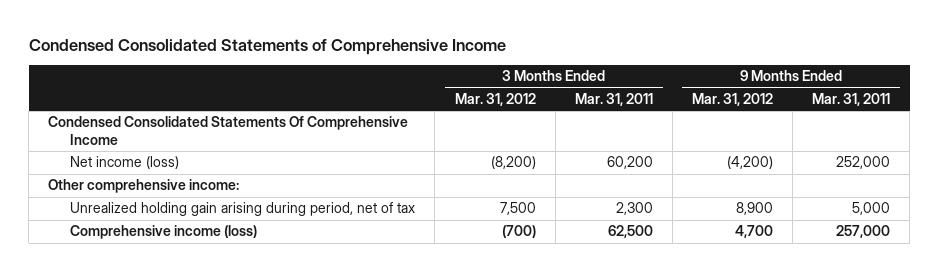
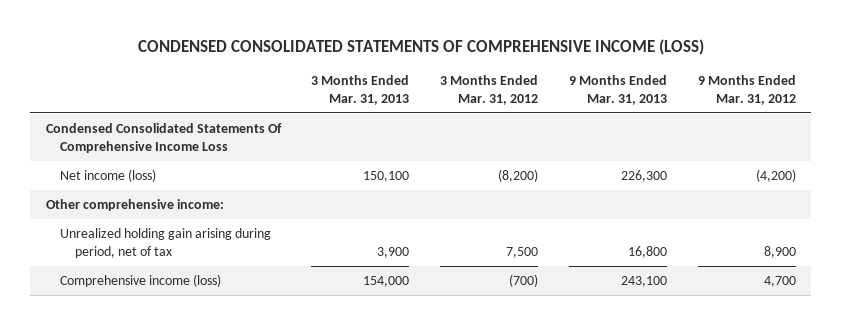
[28,38,506,55] Condensed Consolidated Statements of Comprehensive Income -> [137,39,704,56] CONDENSED CONSOLIDATED STATEMENTS OF COMPREHENSIVE INCOME (LOSS)
[574,92,653,106] Mar. 31, 2011 -> none
[812,92,891,106] Mar. 31, 2011 -> none
none -> [311,75,410,106] 3 Months Ended Mar. 31, 2013
none -> [568,75,667,106] 9 Months Ended Mar. 31, 2013
[48,116,409,145] Condensed Consolidated Statements Of Comprehensive Income -> [45,122,282,153] Condensed Consolidated Statements Of Comprehensive Income Loss

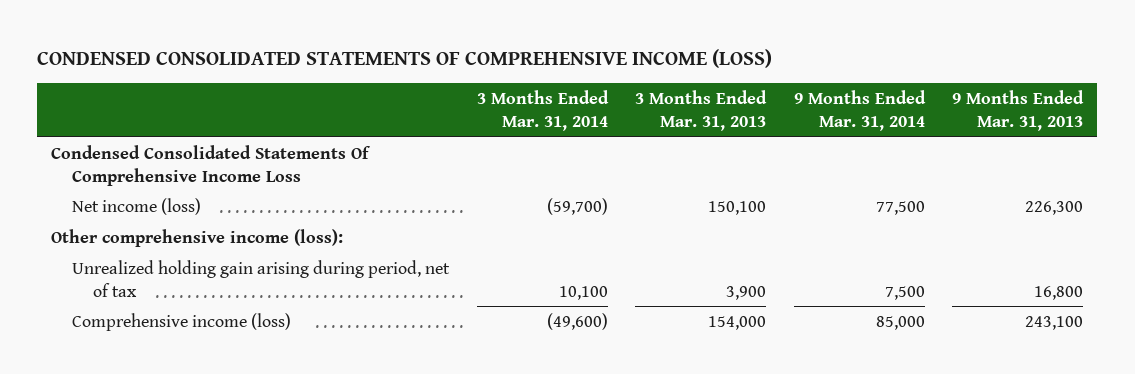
[440,75,539,106] 3 Months Ended Mar. 31, 2012 -> none
[697,75,796,106] 9 Months Ended Mar. 31, 2012 -> none
none -> [476,90,609,131] 3 Months Ended Mar. 31, 2014
none -> [793,90,926,131] 9 Months Ended Mar. 31, 2014
[45,198,224,211] Other comprehensive income: -> [51,228,344,247] Other comprehensive income (loss):

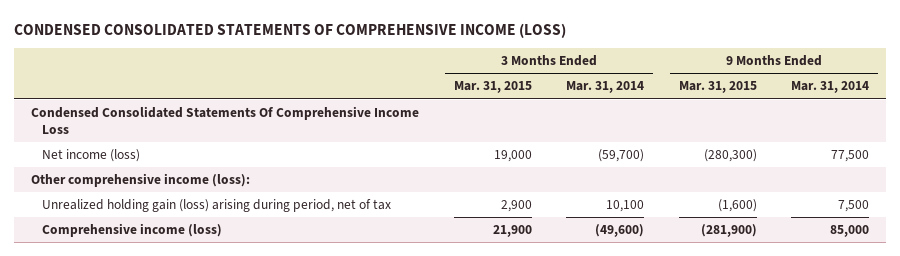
[635,90,768,131] 3 Months Ended Mar. 31, 2013 -> none
[952,90,1085,131] 9 Months Ended Mar. 31, 2013 -> none
none -> [453,81,532,94] Mar. 31, 2015
none -> [678,81,757,94] Mar. 31, 2015
[72,259,451,297] Unrealized holding gain arising during period, net of tax -> [42,199,392,213] Unrealized holding gain (loss) arising during period, net of tax

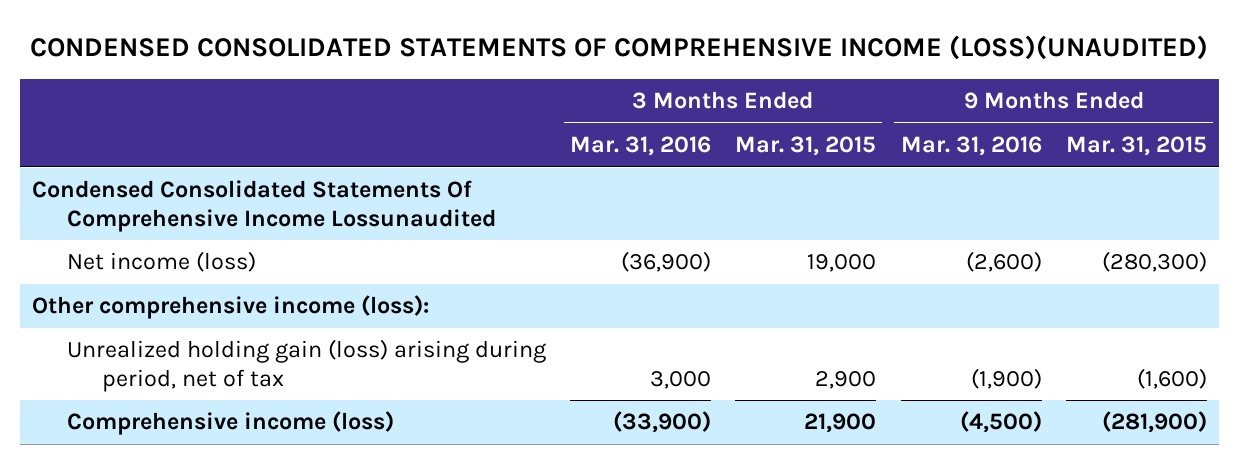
[13,22,566,38] CONDENSED CONSOLIDATED STATEMENTS OF COMPREHENSIVE INCOME (LOSS) -> [30,34,1209,60] CONDENSED CONSOLIDATED STATEMENTS OF COMPREHENSIVE INCOME (LOSS)(UNAUDITED)
[566,81,645,94] Mar. 31, 2014 -> none
[791,81,870,94] Mar. 31, 2014 -> none
none -> [570,136,712,157] Mar. 31, 2016
none -> [900,136,1042,157] Mar. 31, 2016
[31,106,420,135] Condensed Consolidated Statements Of Comprehensive Income Loss -> [31,180,497,232] Condensed Consolidated Statements Of Comprehensive Income Lossunaudited

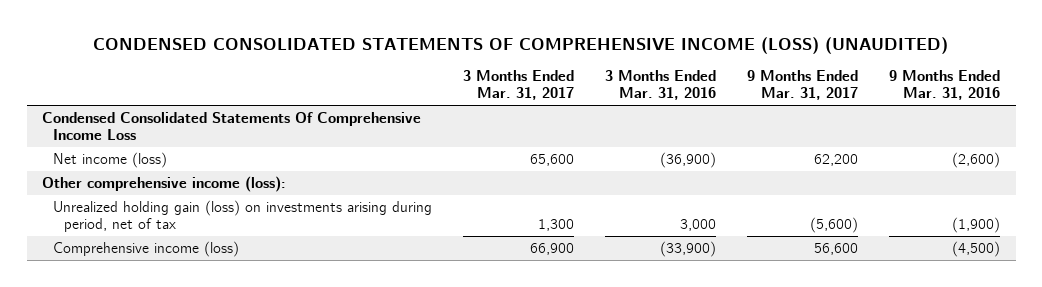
[30,34,1209,60] CONDENSED CONSOLIDATED STATEMENTS OF COMPREHENSIVE INCOME (LOSS)(UNAUDITED) -> [93,36,949,54] CONDENSED CONSOLIDATED STATEMENTS OF COMPREHENSIVE INCOME (LOSS) (UNAUDITED)
[735,136,877,157] Mar. 31, 2015 -> none
[1065,136,1207,157] Mar. 31, 2015 -> none
none -> [463,70,575,101] 3 Months Ended Mar. 31, 2017
none -> [747,70,859,101] 9 Months Ended Mar. 31, 2017
[31,180,497,232] Condensed Consolidated Statements Of Comprehensive Income Lossunaudited -> [42,111,422,141] Condensed Consolidated Statements Of Comprehensive Income Loss
[67,339,547,392] Unrealized holding gain (loss) arising during period, net of tax -> [53,199,433,233] Unrealized holding gain (loss) on investments arising during period, net of tax

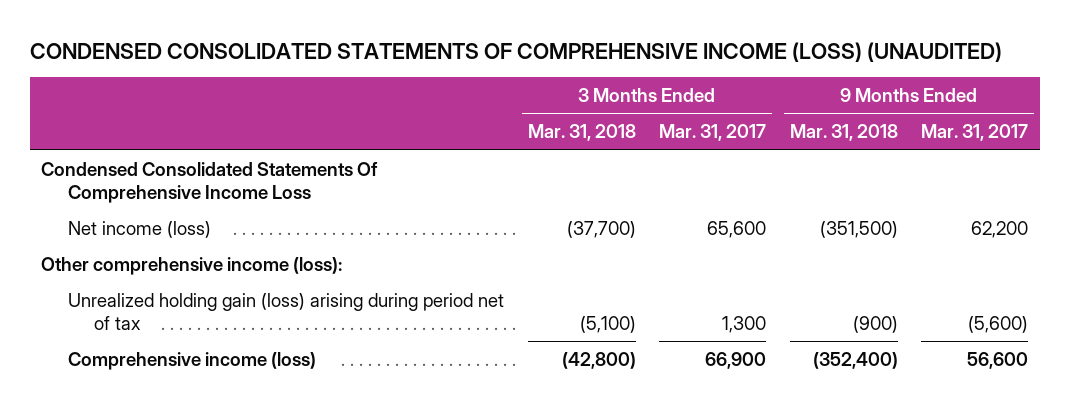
[605,70,717,101] 3 Months Ended Mar. 31, 2016 -> none
[889,70,1001,101] 9 Months Ended Mar. 31, 2016 -> none
none -> [527,124,636,142] Mar. 31, 2018
none -> [789,124,898,142] Mar. 31, 2018
[53,199,433,233] Unrealized holding gain (loss) on investments arising during period, net of tax -> [67,292,504,330] Unrealized holding gain (loss) arising during period net of tax

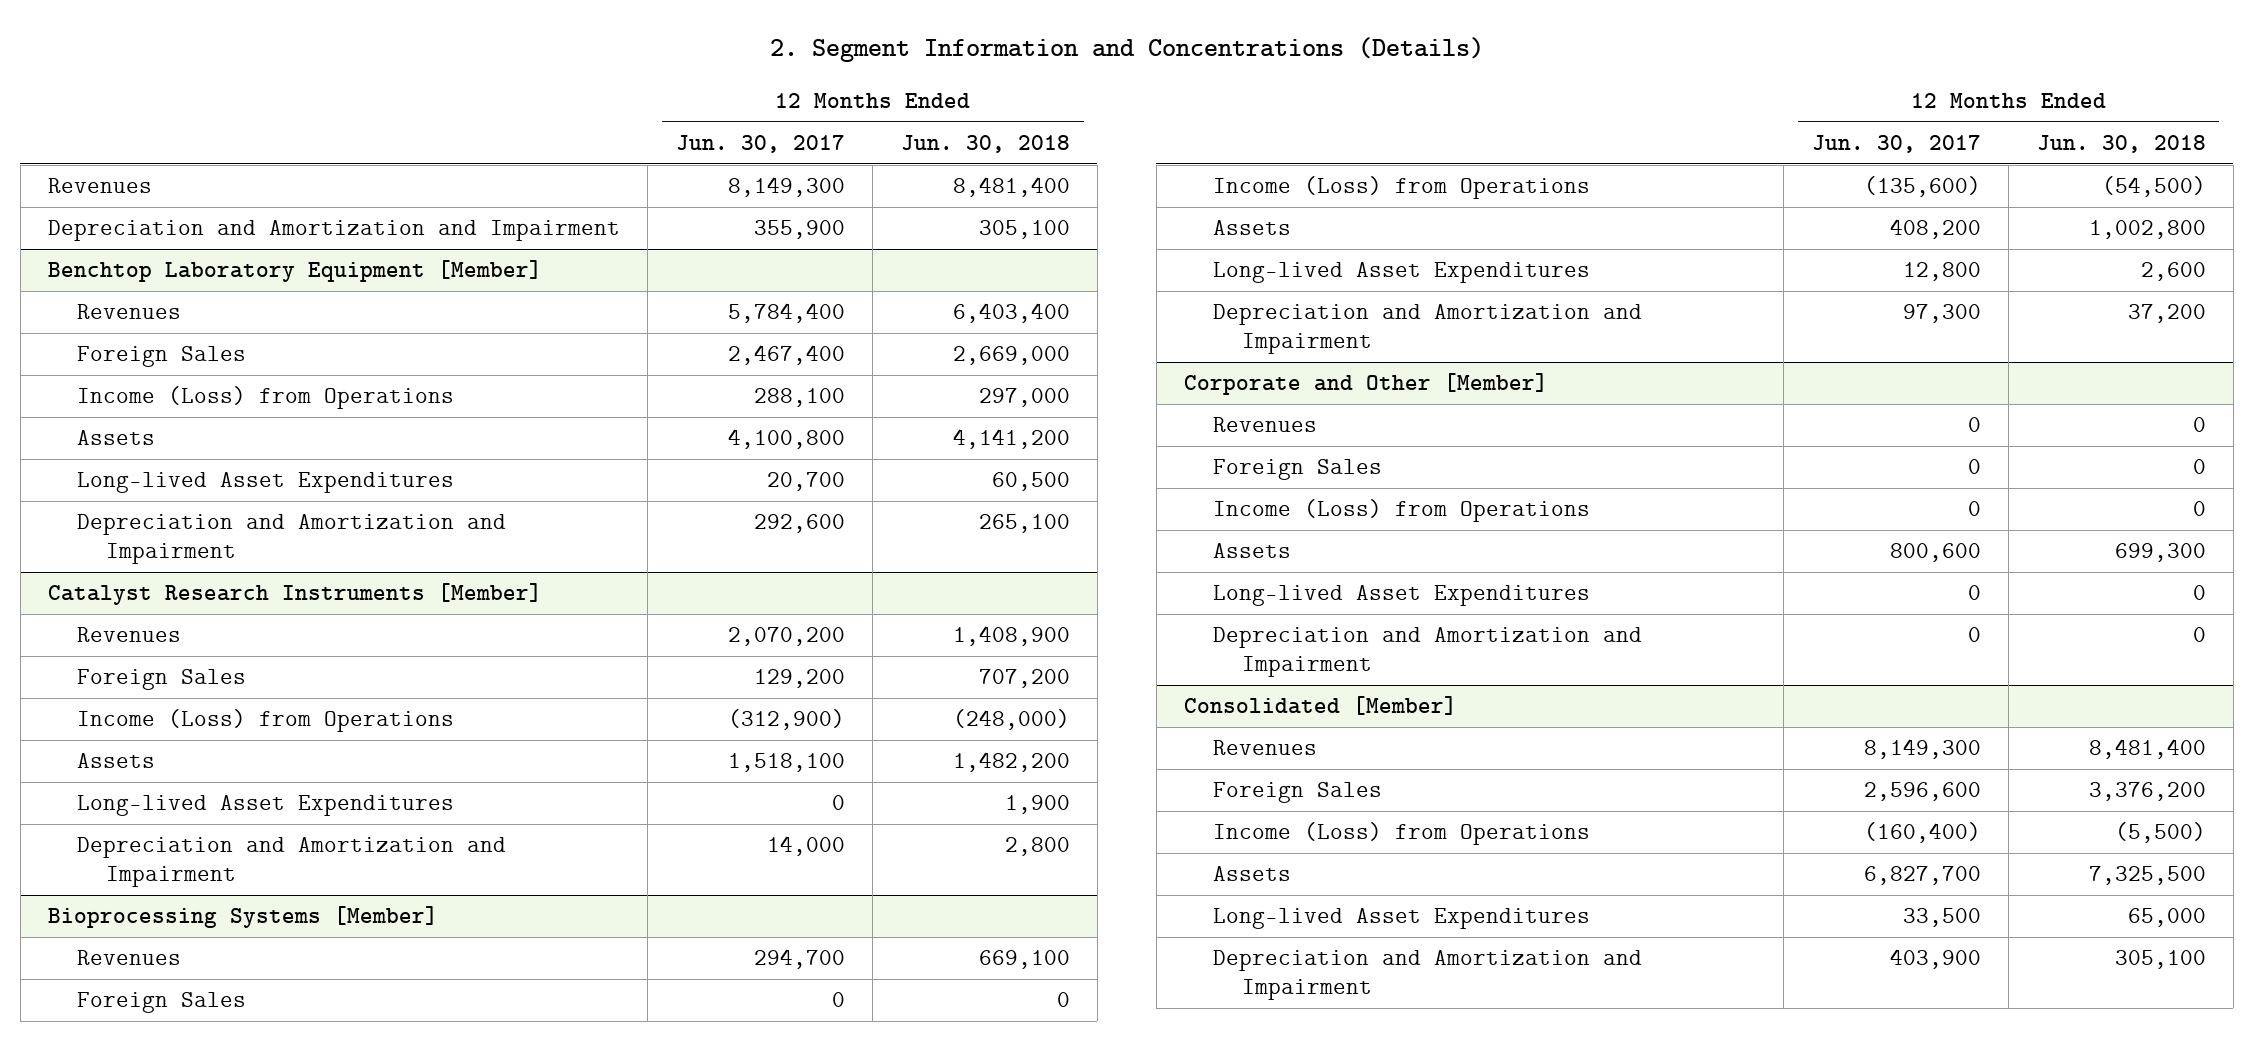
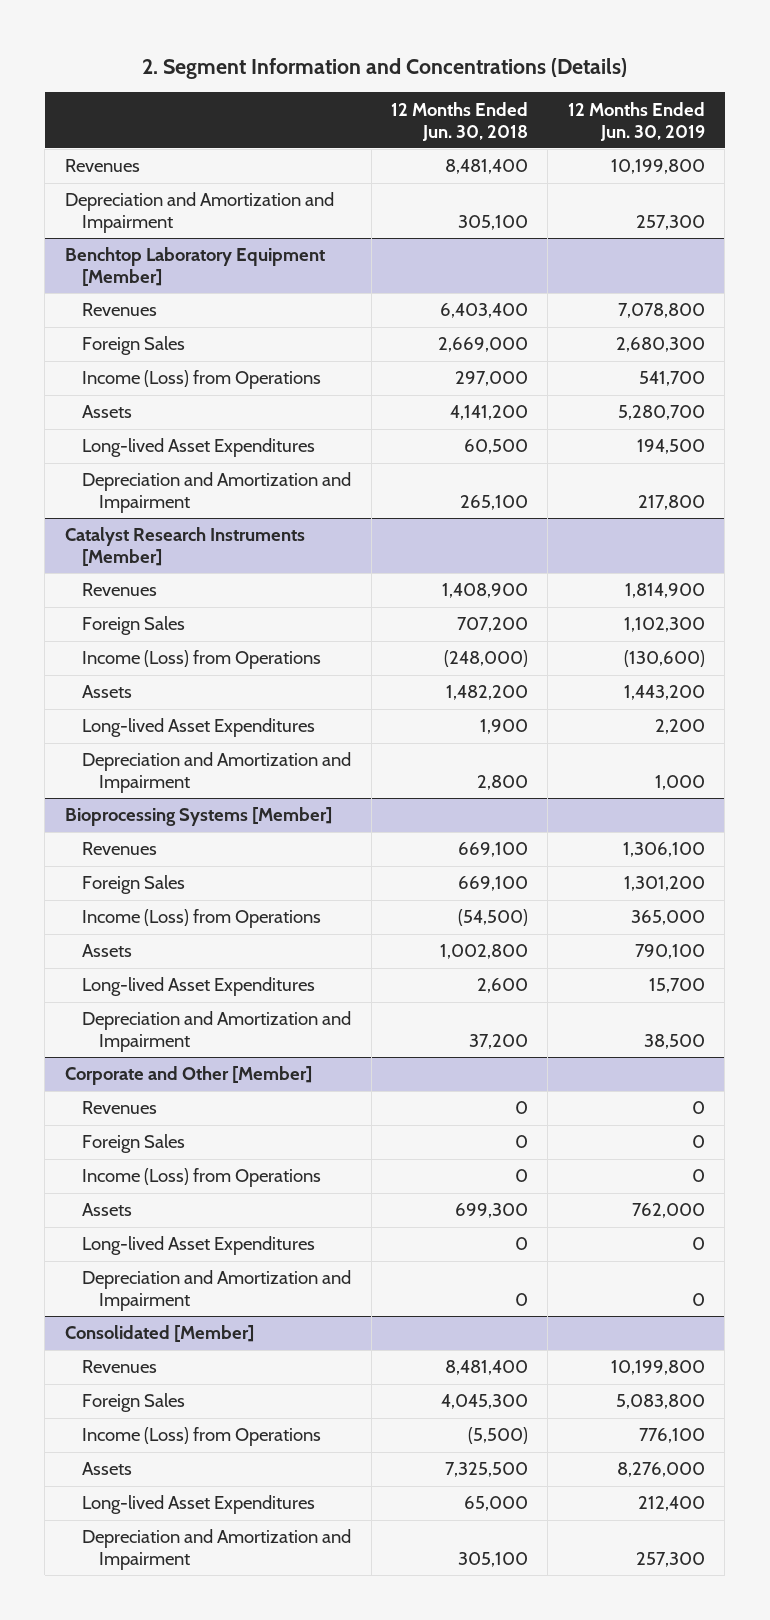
[675,134,845,153] Jun. 30, 2017 -> none
none -> [567,101,705,141] 12 Months Ended Jun. 30, 2019
[1056,992,1070,1008] 0 -> [457,876,528,892] 669,100
[2088,782,2206,802] 3,376,200 -> [440,1394,528,1410] 4,045,300

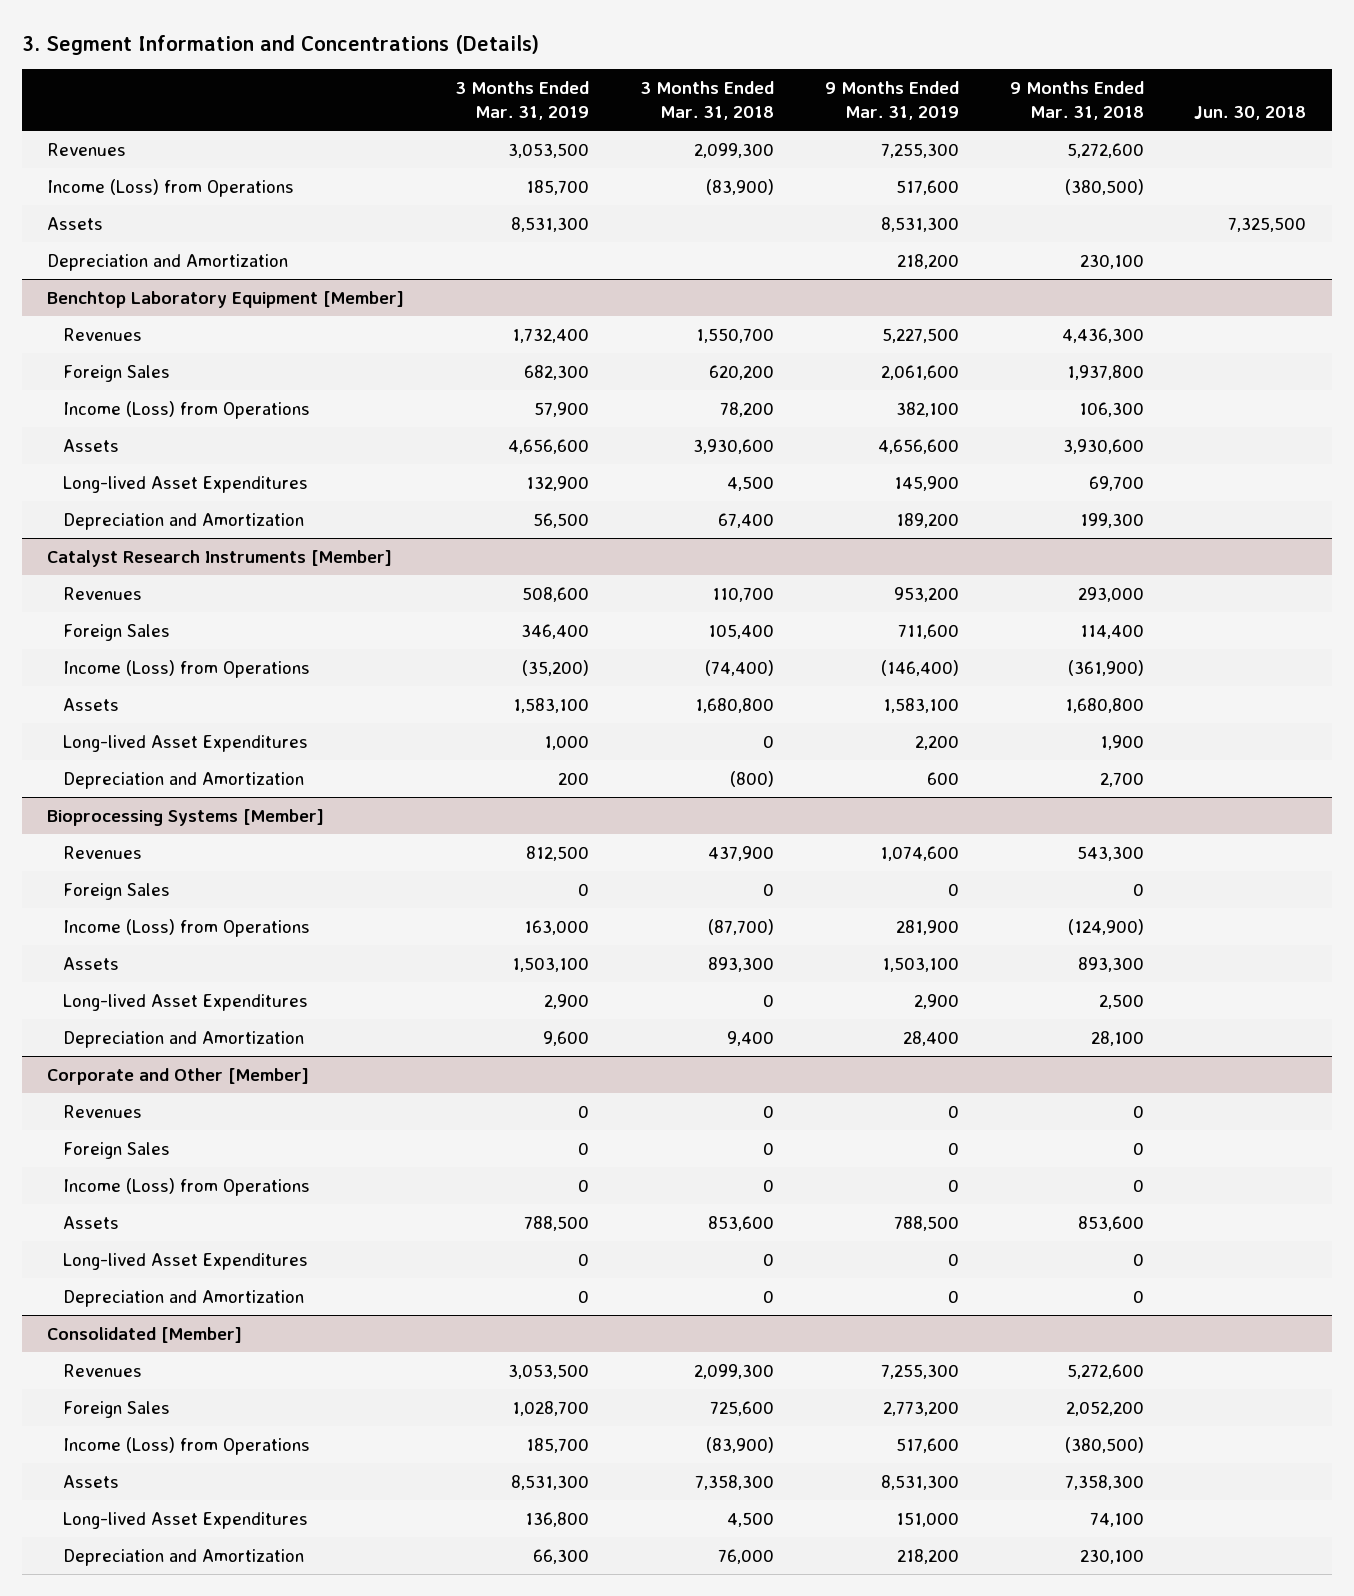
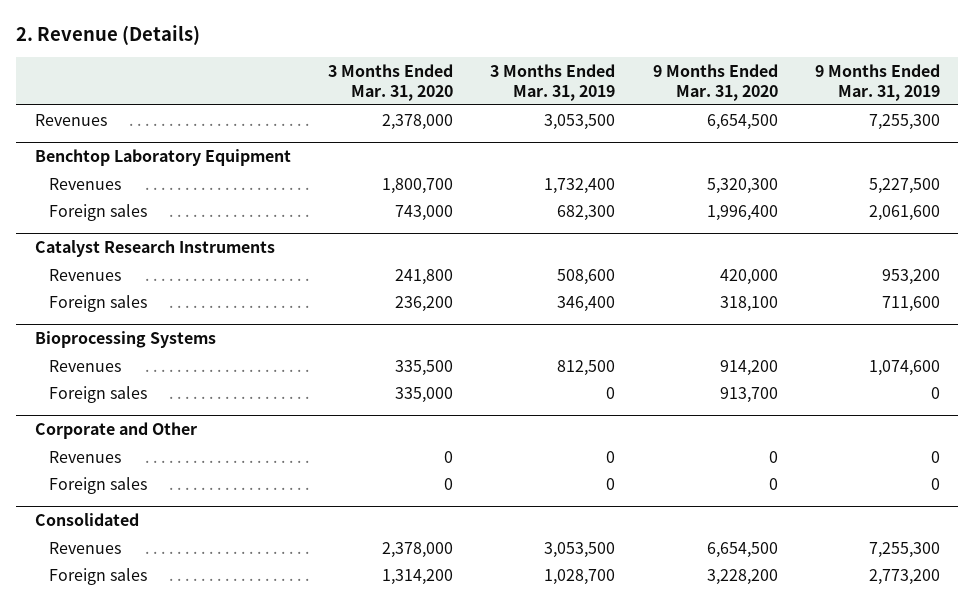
[21,34,539,55] 3. Segment Information and Concentrations (Details) -> [16,25,201,46] 2. Revenue (Details)
[639,81,774,120] 3 Months Ended Mar. 31, 2018 -> none
[1009,81,1144,120] 9 Months Ended Mar. 31, 2018 -> none
[1194,105,1307,120] Jun. 30, 2018 -> none
none -> [328,64,454,101] 3 Months Ended Mar. 31, 2020
none -> [652,64,778,101] 9 Months Ended Mar. 31, 2020
[47,178,295,197] Income (Loss) from Operations -> none
[47,216,104,230] Assets -> none
[47,253,289,271] Depreciation and Amortization -> none
[47,290,405,308] Benchtop Laboratory Equipment [Member] -> [34,149,291,167] Benchtop Laboratory Equipment
[63,400,311,419] Income (Loss) from Operations -> none
[63,438,120,452] Assets -> none
[63,475,309,493] Long-lived Asset Expenditures -> none
[63,512,305,530] Depreciation and Amortization -> none
[63,364,171,382] Foreign Sales -> [48,203,147,221] Foreign sales
[47,549,393,567] Catalyst Research Instruments [Member] -> [34,240,275,258] Catalyst Research Instruments
[63,659,311,678] Income (Loss) from Operations -> none
[63,697,120,711] Assets -> none
[63,734,309,752] Long-lived Asset Expenditures -> none
[63,771,305,789] Depreciation and Amortization -> none
[63,623,171,641] Foreign Sales -> [48,294,147,312] Foreign sales
[47,808,325,826] Bioprocessing Systems [Member] -> [34,331,216,349] Bioprocessing Systems
[63,918,311,937] Income (Loss) from Operations -> none
[63,956,120,970] Assets -> none
[63,993,309,1011] Long-lived Asset Expenditures -> none
[63,1030,305,1048] Depreciation and Amortization -> none
[63,882,171,900] Foreign Sales -> [48,385,147,403] Foreign sales
[47,1067,310,1085] Corporate and Other [Member] -> [34,422,197,440] Corporate and Other
[63,1177,311,1196] Income (Loss) from Operations -> none
[63,1215,120,1229] Assets -> none
[63,1252,309,1270] Long-lived Asset Expenditures -> none
[63,1289,305,1307] Depreciation and Amortization -> none
[63,1141,171,1159] Foreign Sales -> [48,476,147,494] Foreign sales
[47,1326,243,1343] Consolidated [Member] -> [34,513,139,527] Consolidated
[63,1436,311,1455] Income (Loss) from Operations -> none
[63,1474,120,1488] Assets -> none
[63,1511,309,1529] Long-lived Asset Expenditures -> none
[63,1548,305,1566] Depreciation and Amortization -> none
[63,1400,171,1418] Foreign Sales -> [48,567,147,585] Foreign sales

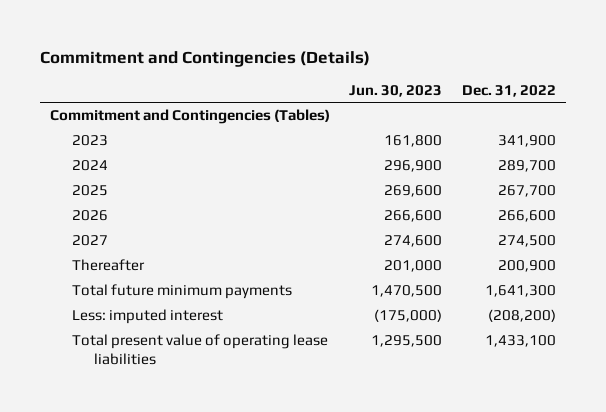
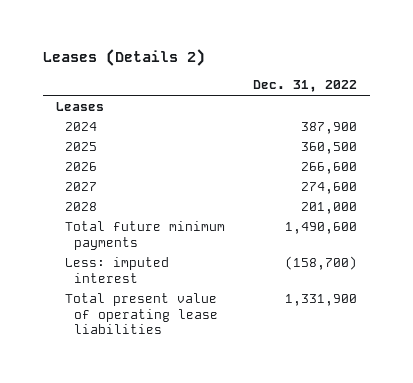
[39,50,370,67] Commitment and Contingencies (Details) -> [42,49,205,67] Leases (Details 2)
[349,84,443,97] Jun. 30, 2023 -> none
[49,109,330,125] Commitment and Contingencies (Tables) -> none
[71,135,108,147] 2023 -> none
none -> [56,101,105,111] Leases
[498,160,557,173] 289,700 -> [300,121,357,134] 387,900
[498,185,557,198] 267,700 -> [300,141,357,154] 360,500
[71,259,145,272] Thereafter -> none
[498,235,557,248] 274,500 -> [300,181,357,194] 274,600
none -> [65,201,98,211] 2028
[485,285,557,298] 1,641,300 -> [284,221,357,234] 1,490,600
[488,309,557,323] (208,200) -> [284,255,357,270] (158,700)
[485,335,557,348] 1,433,100 -> [284,293,357,306] 1,331,900

